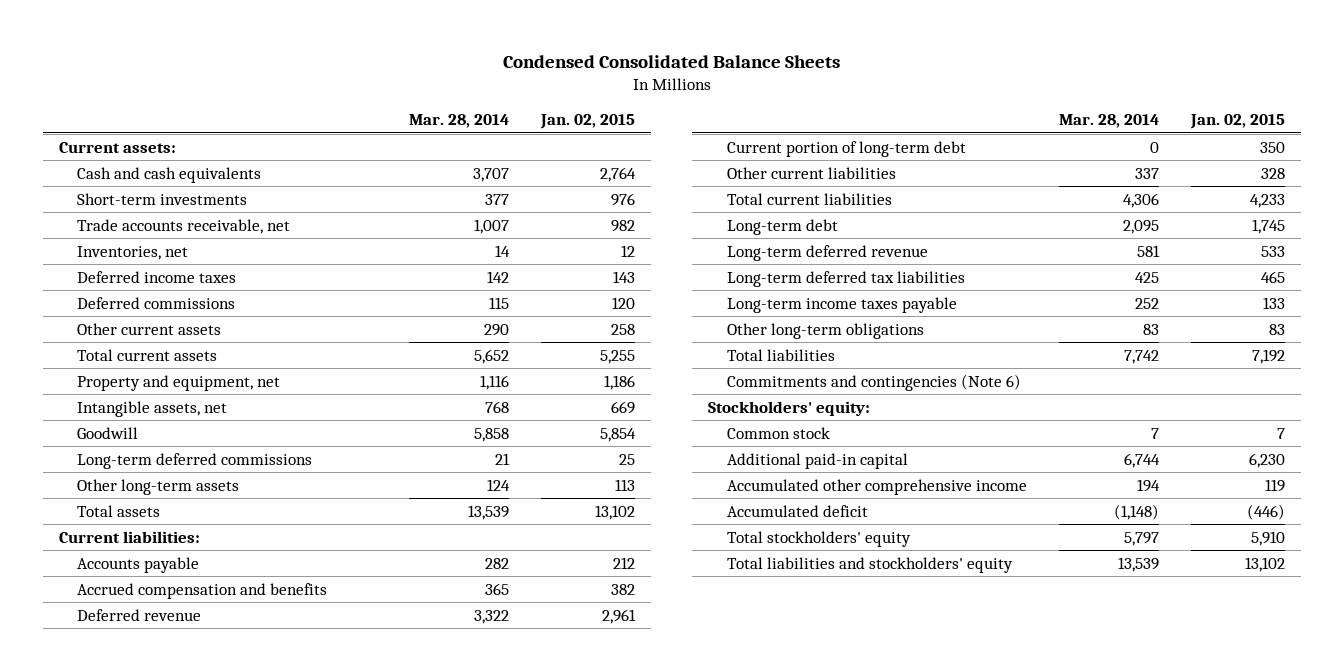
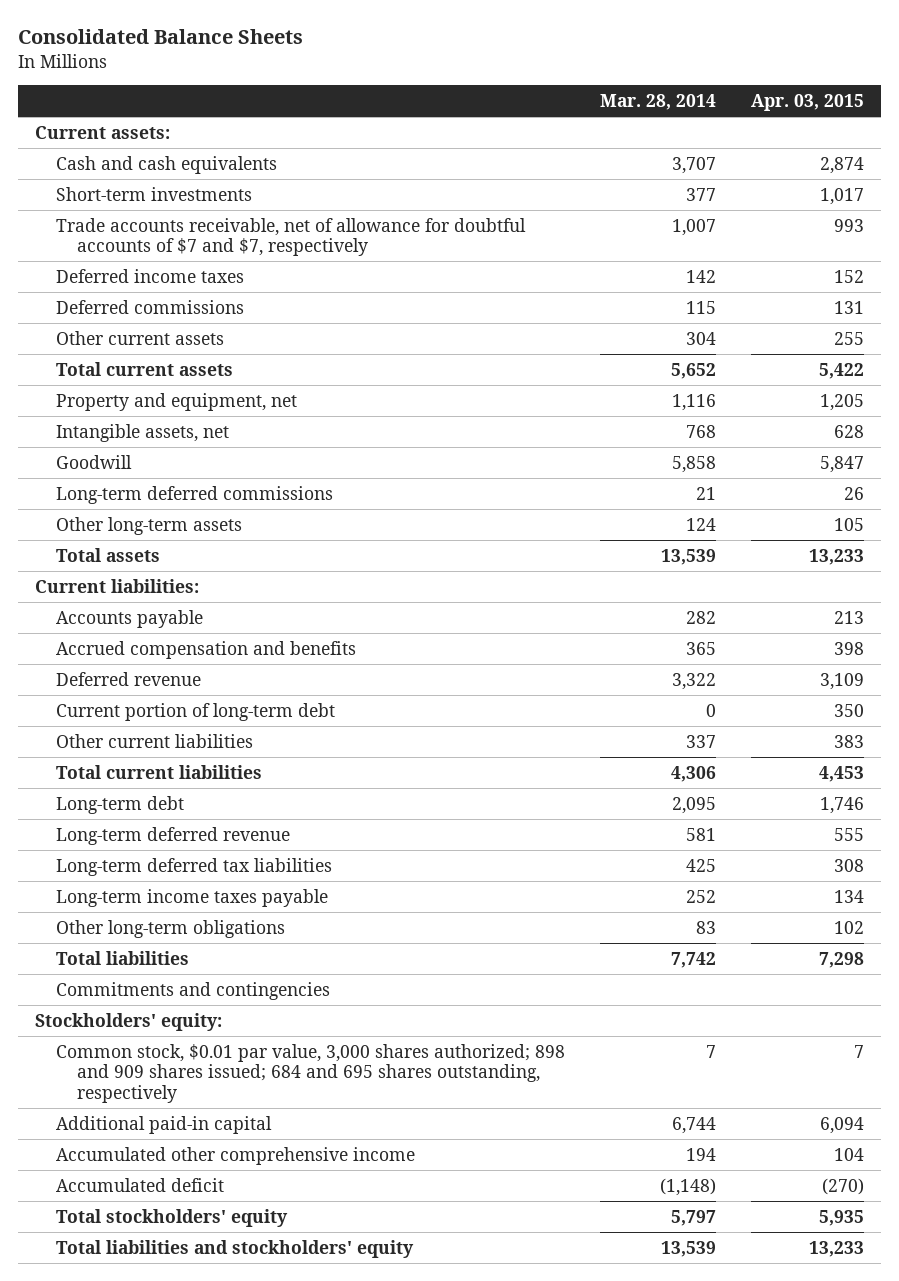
[502,55,840,69] Condensed Consolidated Balance Sheets -> [17,29,303,45] Consolidated Balance Sheets
[540,114,636,130] Jan. 02, 2015 -> none
none -> [750,93,864,111] Apr. 03, 2015
[77,245,189,260] Inventories, net -> none
[77,218,291,234] Trade accounts receivable, net -> [56,217,527,257] Trade accounts receivable, net of allowance for doubtful accounts of $7 and $7, respectively
[484,323,510,336] 290 -> [685,331,716,345] 304
[726,373,1021,391] Commitments and contingencies (Note 6) -> [56,981,331,1000] Commitments and contingencies
[726,426,830,439] Common stock -> [56,1043,566,1103] Common stock, $0.01 par value, 3,000 shares authorized; 898 and 909 shares issued; 684 and 695 shares outstanding, respectively

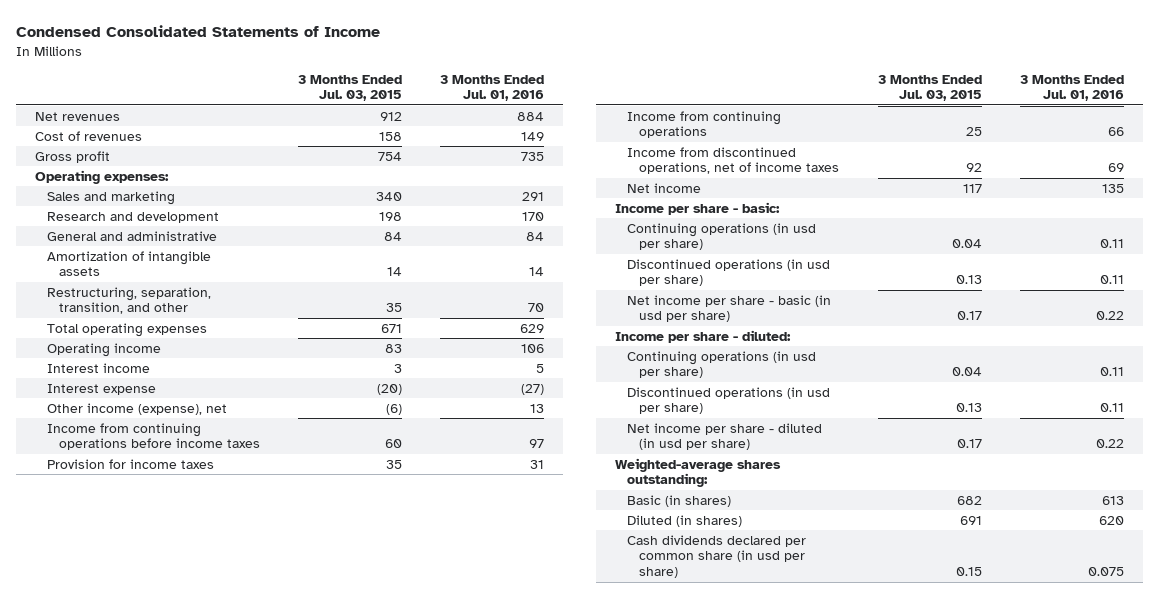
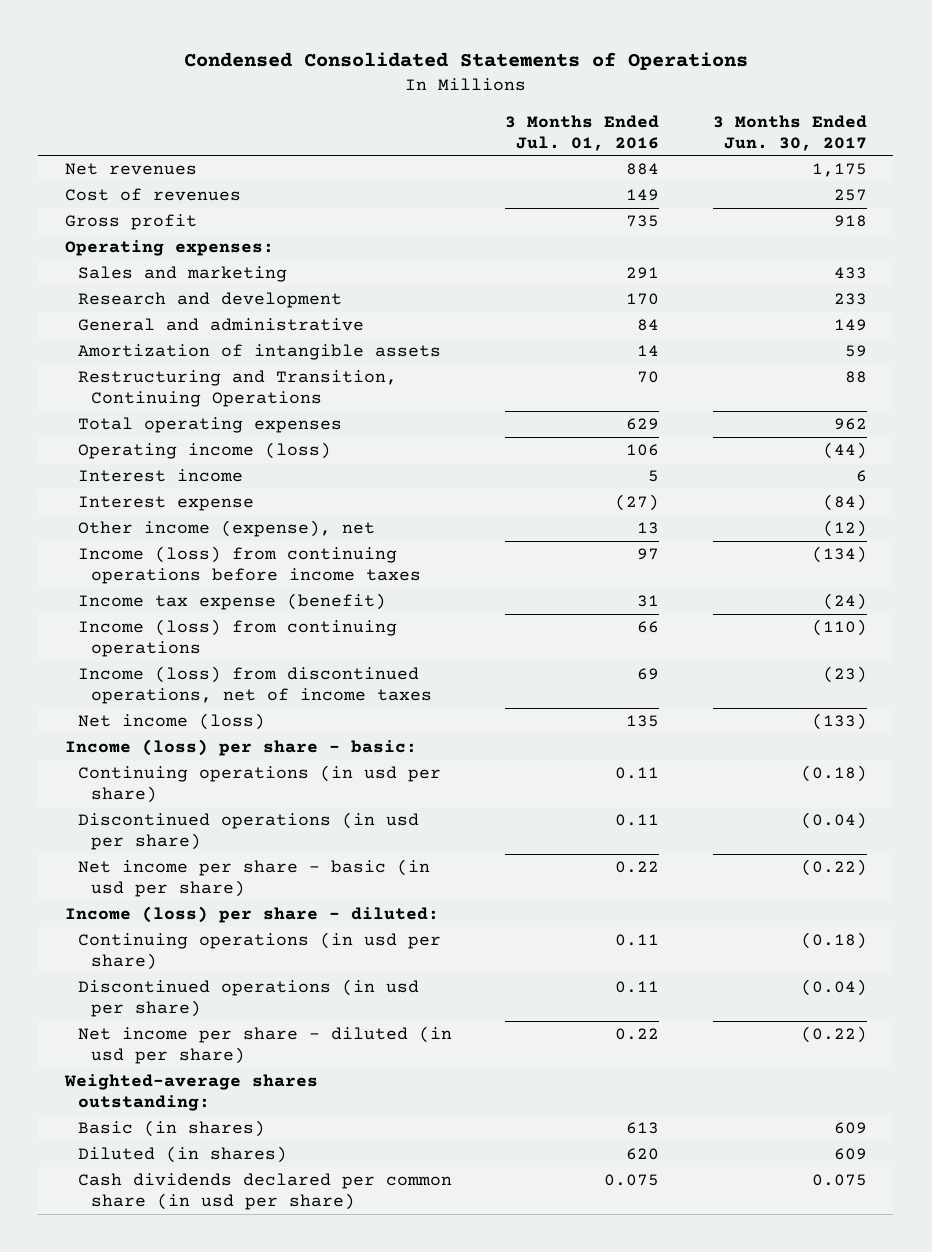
[16,25,381,38] Condensed Consolidated Statements of Income -> [183,52,748,71] Condensed Consolidated Statements of Operations
[297,74,402,102] 3 Months Ended Jul. 03, 2015 -> none
none -> [712,114,867,151] 3 Months Ended Jun. 30, 2017
[47,286,212,315] Restructuring, separation, transition, and other -> [78,370,398,408] Restructuring and Transition, Continuing Operations
[47,342,162,357] Operating income -> [78,442,332,460] Operating income (loss)
[47,422,260,451] Income from continuing operations before income taxes -> [78,546,422,585] Income (loss) from continuing operations before income taxes
[47,458,215,469] Provision for income taxes -> [78,593,387,611] Income tax expense (benefit)
[627,110,782,139] Income from continuing operations -> [78,619,398,658] Income (loss) from continuing operations
[627,146,839,175] Income from discontinued operations, net of income taxes -> [78,666,433,705] Income (loss) from discontinued operations, net of income taxes
[627,182,702,193] Net income -> [78,713,266,731] Net income (loss)
[615,201,781,215] Income per share - basic: -> [64,739,417,757] Income (loss) per share - basic:
[615,329,792,343] Income per share - diluted: -> [64,906,439,924] Income (loss) per share - diluted:

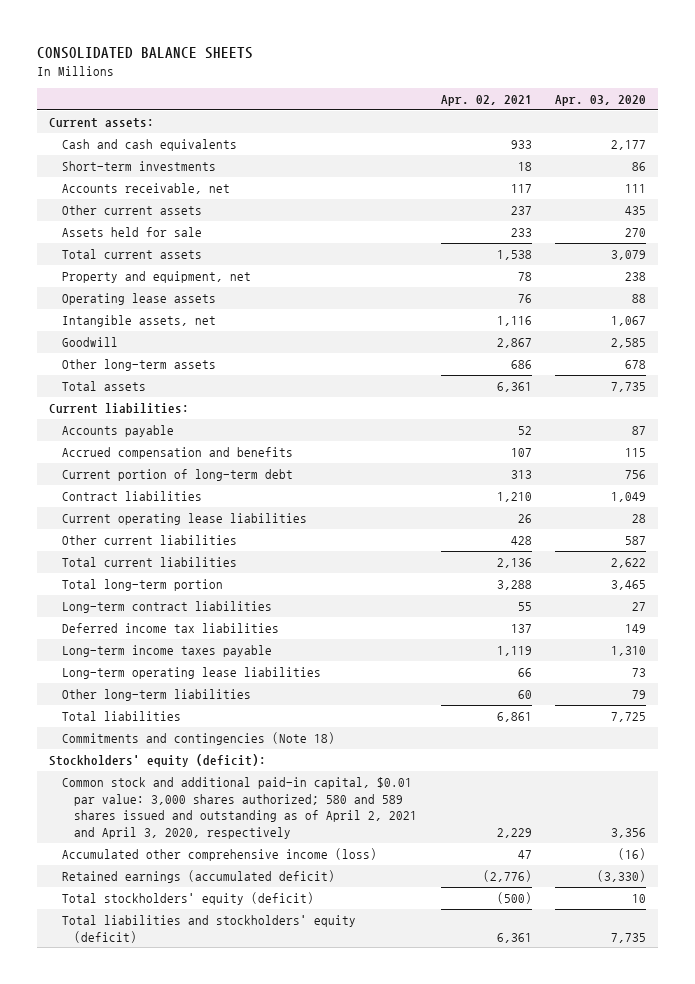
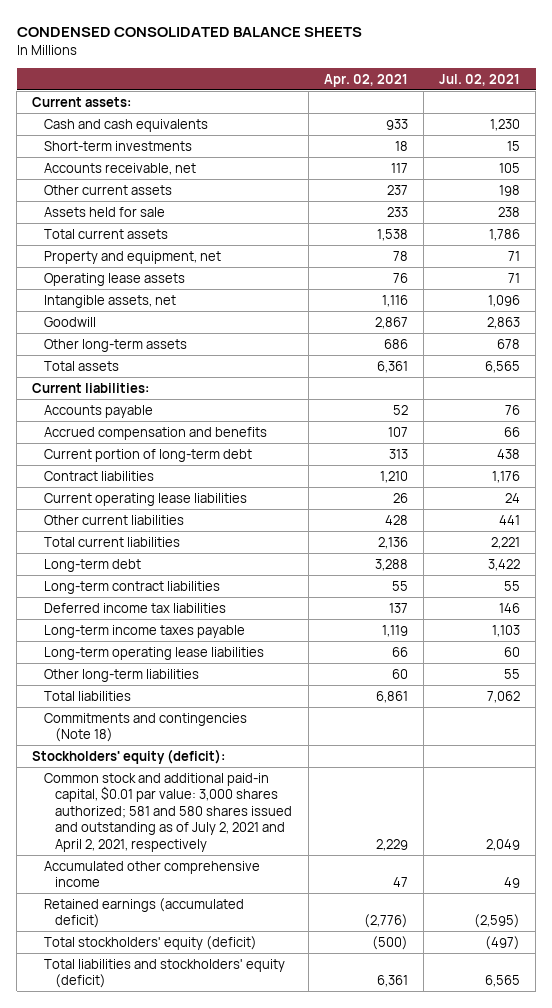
[37,47,254,60] CONSOLIDATED BALANCE SHEETS -> [16,27,362,38] CONDENSED CONSOLIDATED BALANCE SHEETS
[555,94,647,106] Apr. 03, 2020 -> none
none -> [438,73,520,86] Jul. 02, 2021
[61,579,223,592] Total long-term portion -> [43,558,141,572] Long-term debt
[61,777,418,839] Common stock and additional paid-in capital, $0.01 par value: 3,000 shares authorized; 580 and 589 shares issued and outstanding as of April 2, 2021 and April 3, 2020, respectively -> [43,772,293,852] Common stock and additional paid-in capital, $0.01 par value: 3,000 shares authorized; 581 and 580 shares issued and outstanding as of July 2, 2021 and April 2, 2021, respectively
[61,848,377,862] Accumulated other comprehensive income (loss) -> [43,860,260,888] Accumulated other comprehensive income

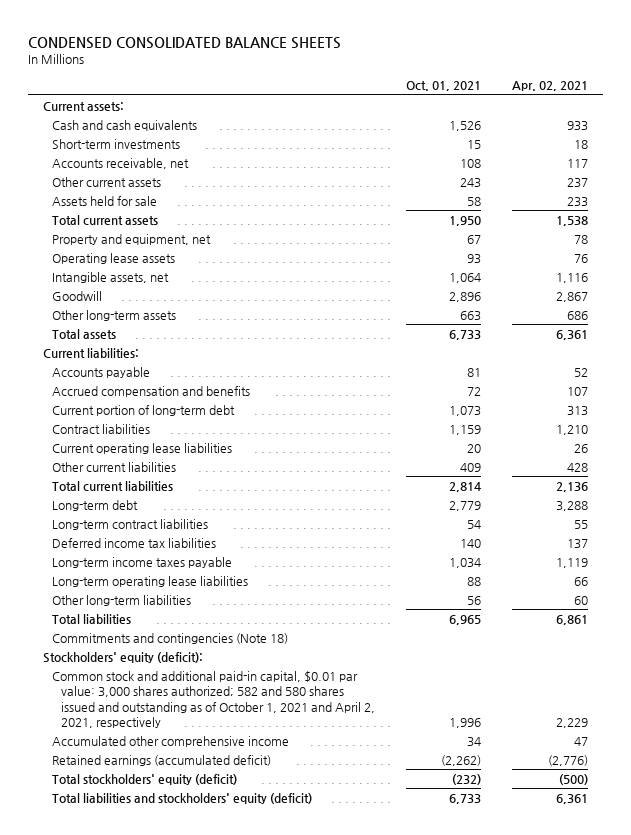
[438,73,520,86] Jul. 02, 2021 -> none
none -> [406,81,482,92] Oct. 01, 2021
[43,772,293,852] Common stock and additional paid-in capital, $0.01 par value: 3,000 shares authorized; 581 and 580 shares issued and outstanding as of July 2, 2021 and April 2, 2021, respectively -> [52,670,376,728] Common stock and additional paid-in capital, $0.01 par value: 3,000 shares authorized; 582 and 580 shares issued and outstanding as of October 1, 2021 and April 2, 2021, respectively

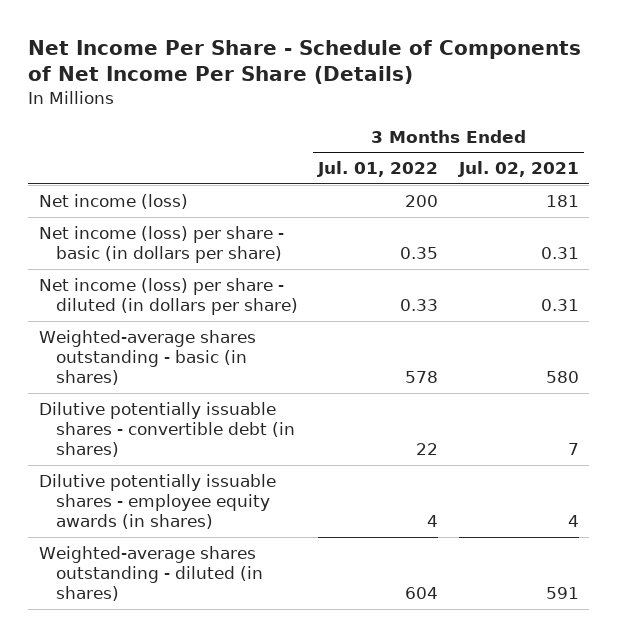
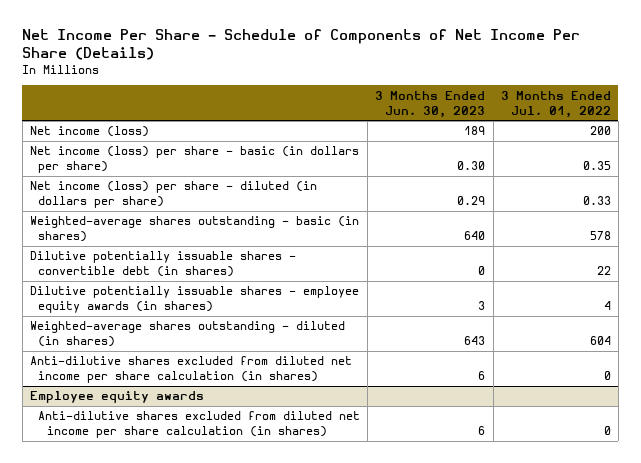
[457,161,579,178] Jul. 02, 2021 -> none
none -> [375,90,486,118] 3 Months Ended Jun. 30, 2023
none -> [29,356,352,384] Anti-dilutive shares excluded from diluted net income per share calculation (in shares)
none -> [29,391,204,404] Employee equity awards
none -> [38,411,361,439] Anti-dilutive shares excluded from diluted net income per share calculation (in shares)

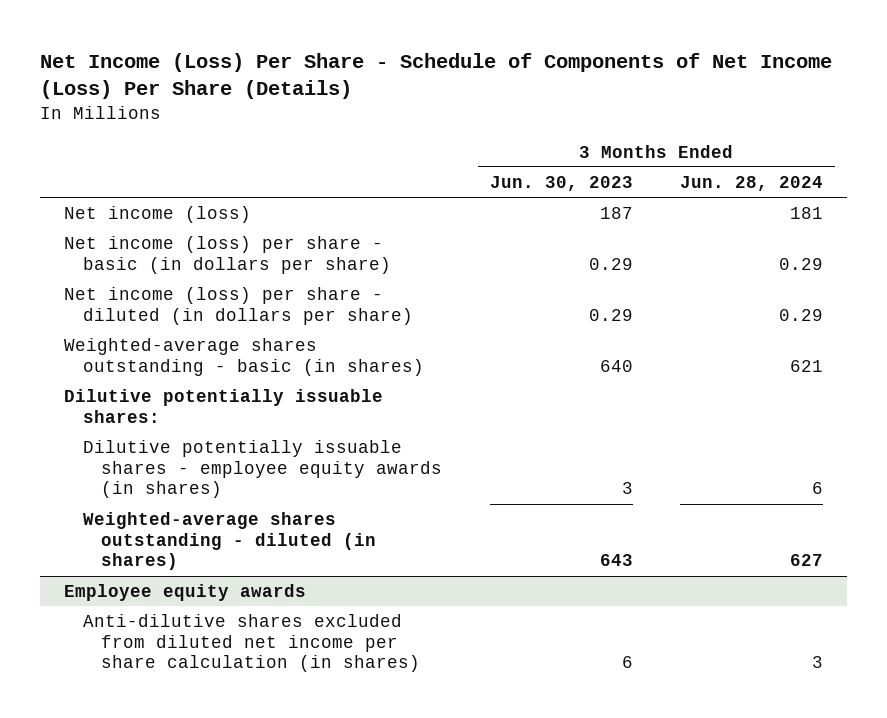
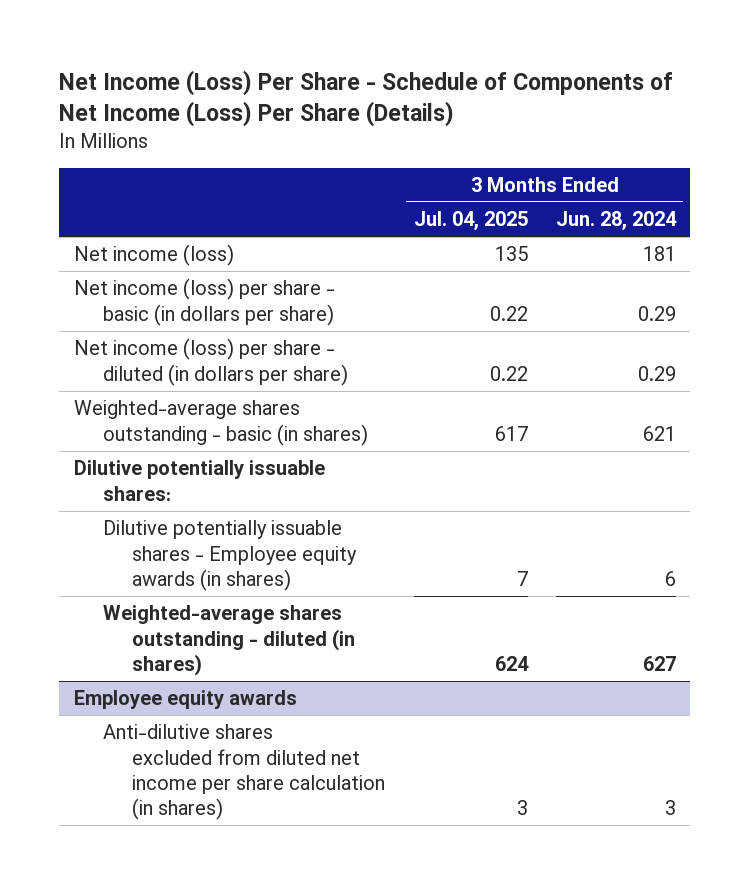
[489,175,633,191] Jun. 30, 2023 -> none
none -> [413,211,528,231] Jul. 04, 2025
[82,440,443,499] Dilutive potentially issuable shares - employee equity awards (in shares) -> [102,520,357,591] Dilutive potentially issuable shares - Employee equity awards (in shares)

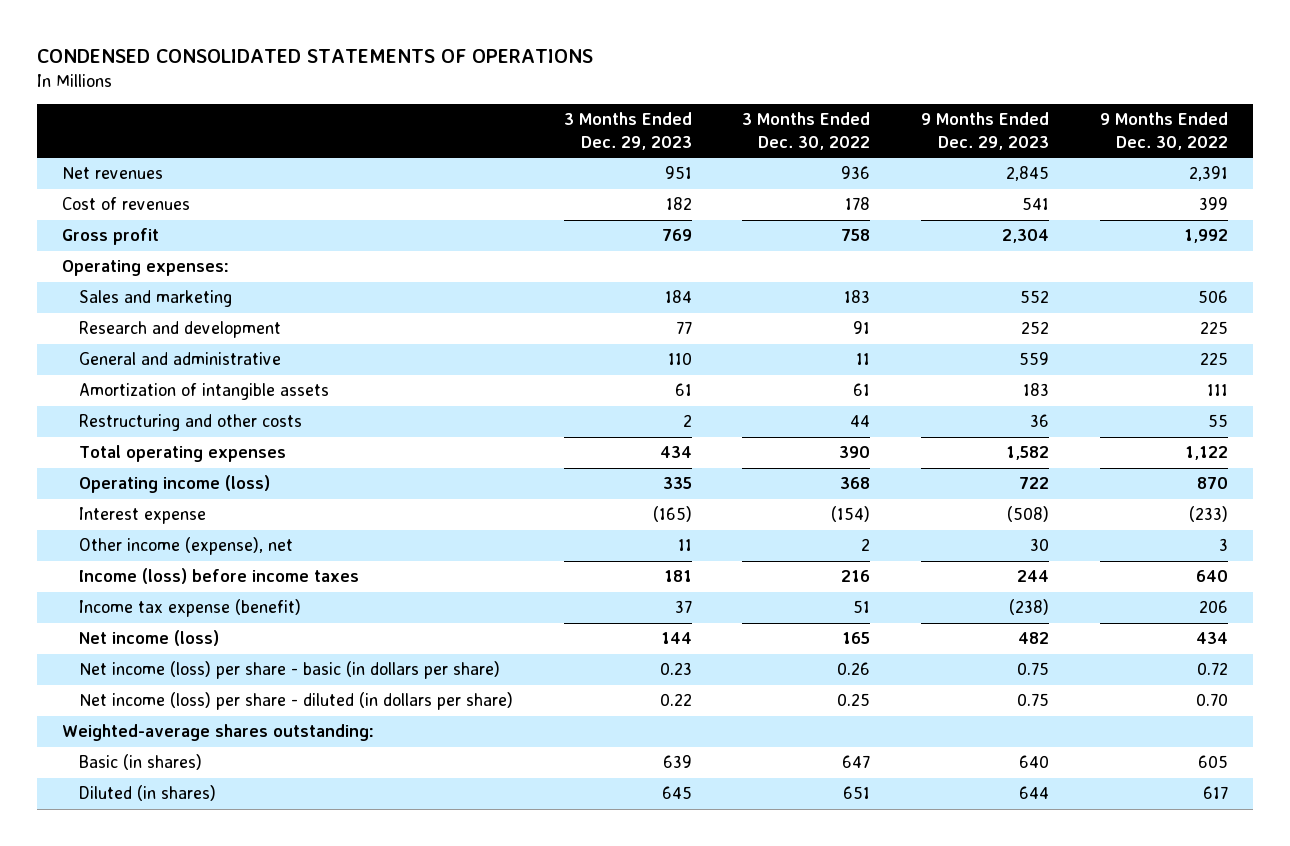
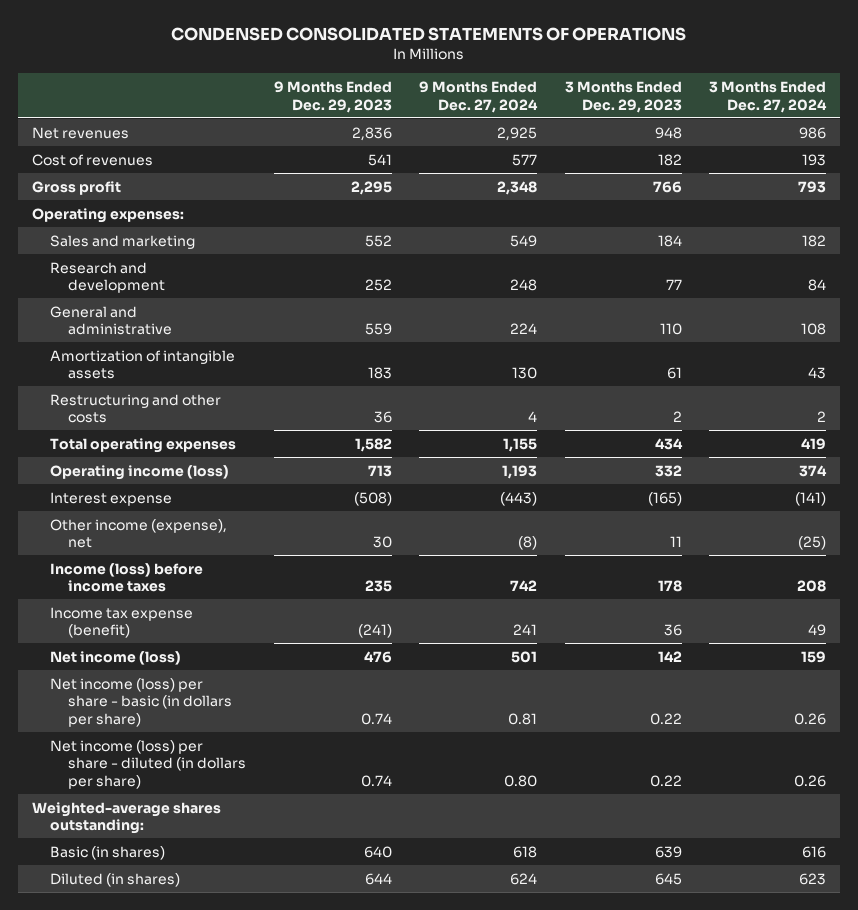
[742,112,871,150] 3 Months Ended Dec. 30, 2022 -> none
[1099,112,1228,150] 9 Months Ended Dec. 30, 2022 -> none
none -> [419,81,539,113] 9 Months Ended Dec. 27, 2024
none -> [709,81,828,113] 3 Months Ended Dec. 27, 2024
[664,166,692,180] 951 -> [654,126,682,139] 948
[1006,166,1050,182] 2,845 -> [351,126,392,141] 2,836
[661,229,692,242] 769 -> [652,180,682,193] 766
[1002,229,1050,244] 2,304 -> [350,180,392,195] 2,295
[662,477,692,490] 335 -> [654,464,682,477] 332
[1019,477,1050,490] 722 -> [367,464,392,477] 713
[663,570,692,583] 181 -> [657,580,682,593] 178
[1017,570,1050,583] 244 -> [364,580,392,593] 235
[674,600,692,614] 37 -> [663,624,682,637] 36
[1009,599,1050,616] (238) -> [357,624,392,639] (241)
[660,632,692,645] 144 -> [657,650,682,662] 142
[1018,632,1050,645] 482 -> [363,650,392,663] 476
[659,662,692,676] 0.23 -> [649,712,682,725] 0.22
[1017,662,1050,676] 0.75 -> [360,712,392,725] 0.74
[1017,693,1050,707] 0.75 -> [360,774,392,787] 0.74

